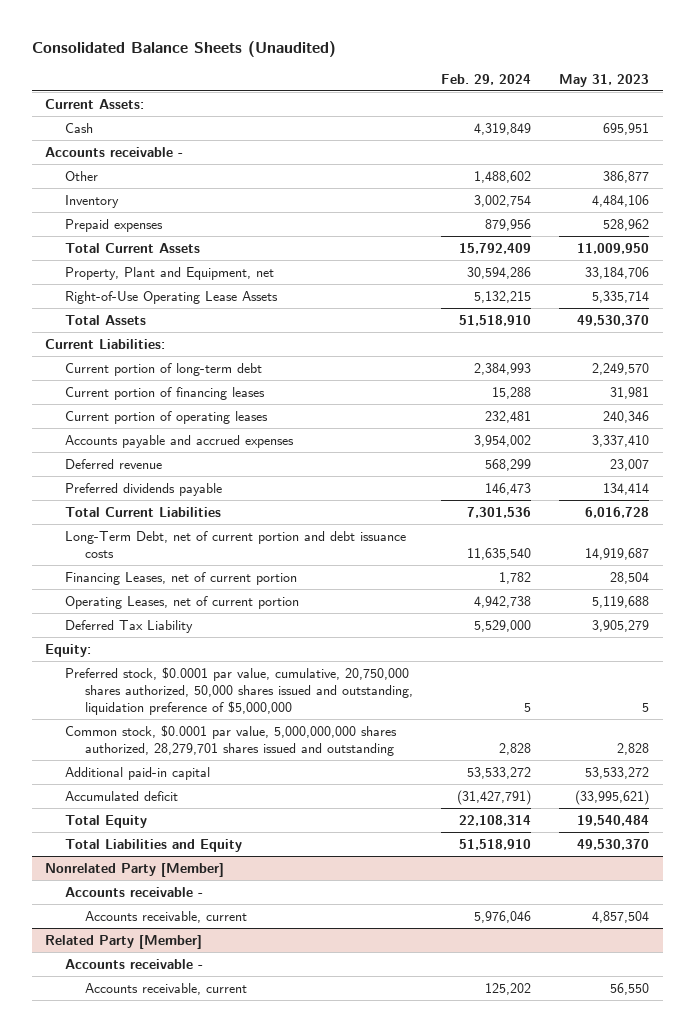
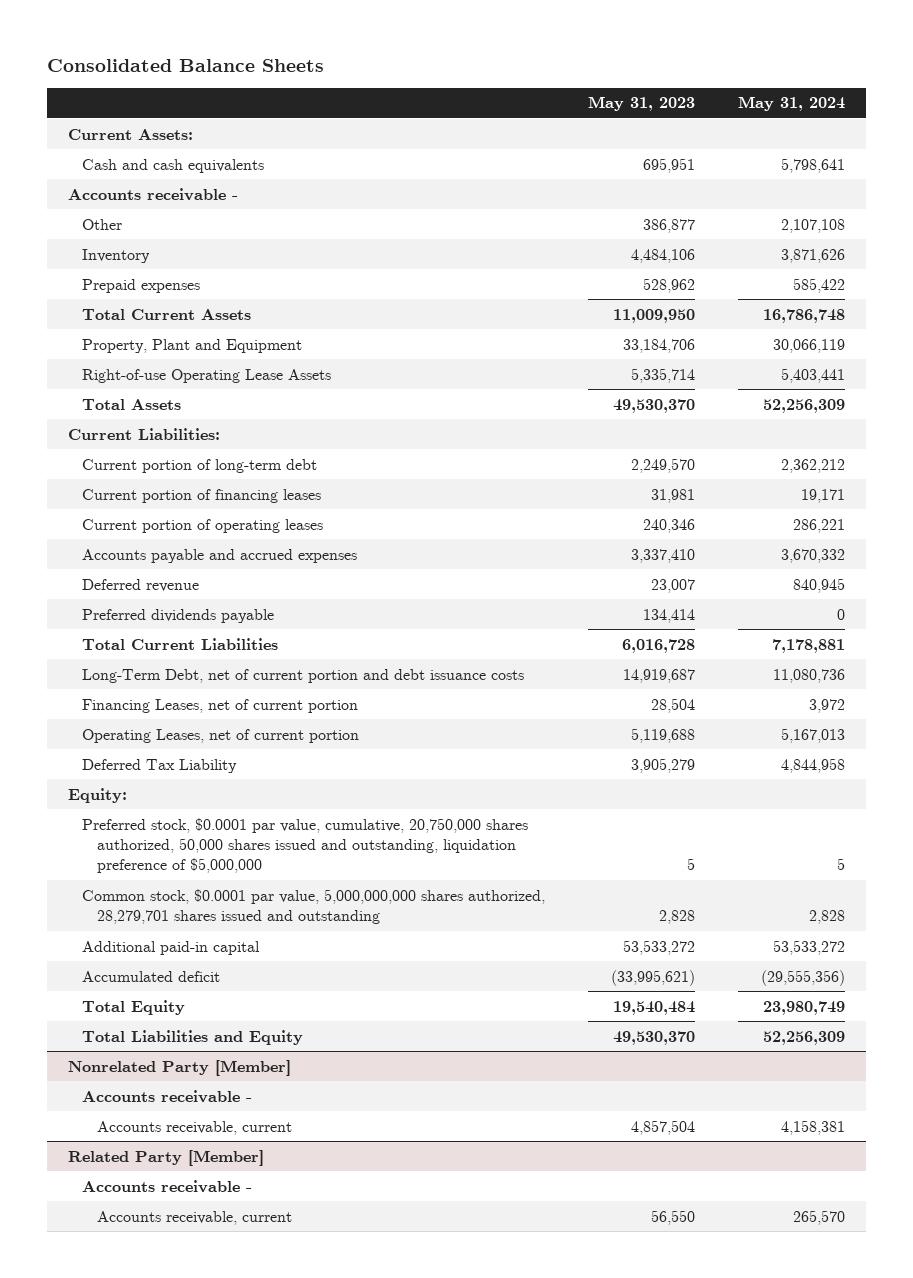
[31,40,336,57] Consolidated Balance Sheets (Unaudited) -> [46,58,324,72] Consolidated Balance Sheets
[441,73,532,85] Feb. 29, 2024 -> none
none -> [737,96,845,112] May 31, 2024
[65,122,94,133] Cash -> [82,158,265,173] Cash and cash equivalents
[65,266,275,280] Property, Plant and Equipment, net -> [82,338,303,353] Property, Plant and Equipment
[65,290,279,304] Right-of-Use Operating Lease Assets -> [82,368,332,383] Right-of-use Operating Lease Assets

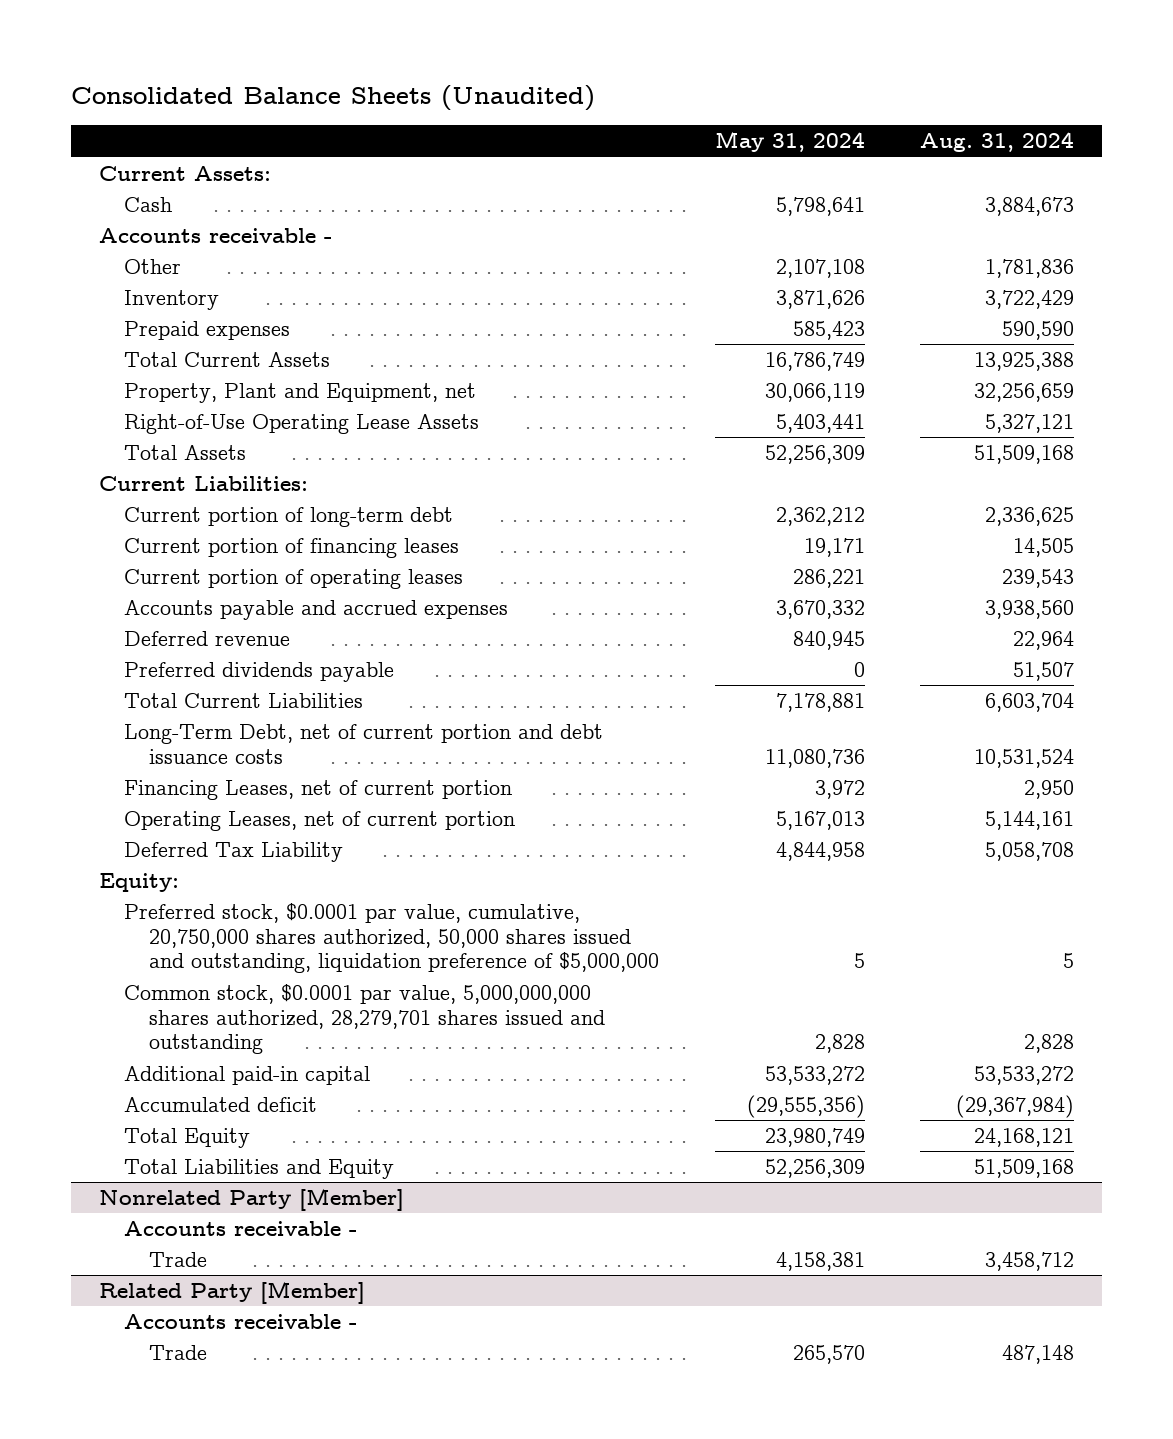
[46,58,324,72] Consolidated Balance Sheets -> [71,85,596,112] Consolidated Balance Sheets (Unaudited)
[588,96,696,112] May 31, 2023 -> none
none -> [920,132,1075,153] Aug. 31, 2024
[82,158,265,173] Cash and cash equivalents -> [124,196,173,212] Cash
[792,277,845,293] 585,422 -> [792,320,865,340] 585,423
[762,308,845,323] 16,786,748 -> [764,351,865,371] 16,786,749
[82,338,303,353] Property, Plant and Equipment -> [124,382,477,403] Property, Plant and Equipment, net
[82,368,332,383] Right-of-use Operating Lease Assets -> [124,413,480,434] Right-of-Use Operating Lease Assets
[96,1120,292,1135] Accounts receivable, current -> [149,1251,208,1267] Trade
[96,1210,292,1225] Accounts receivable, current -> [149,1344,208,1360] Trade

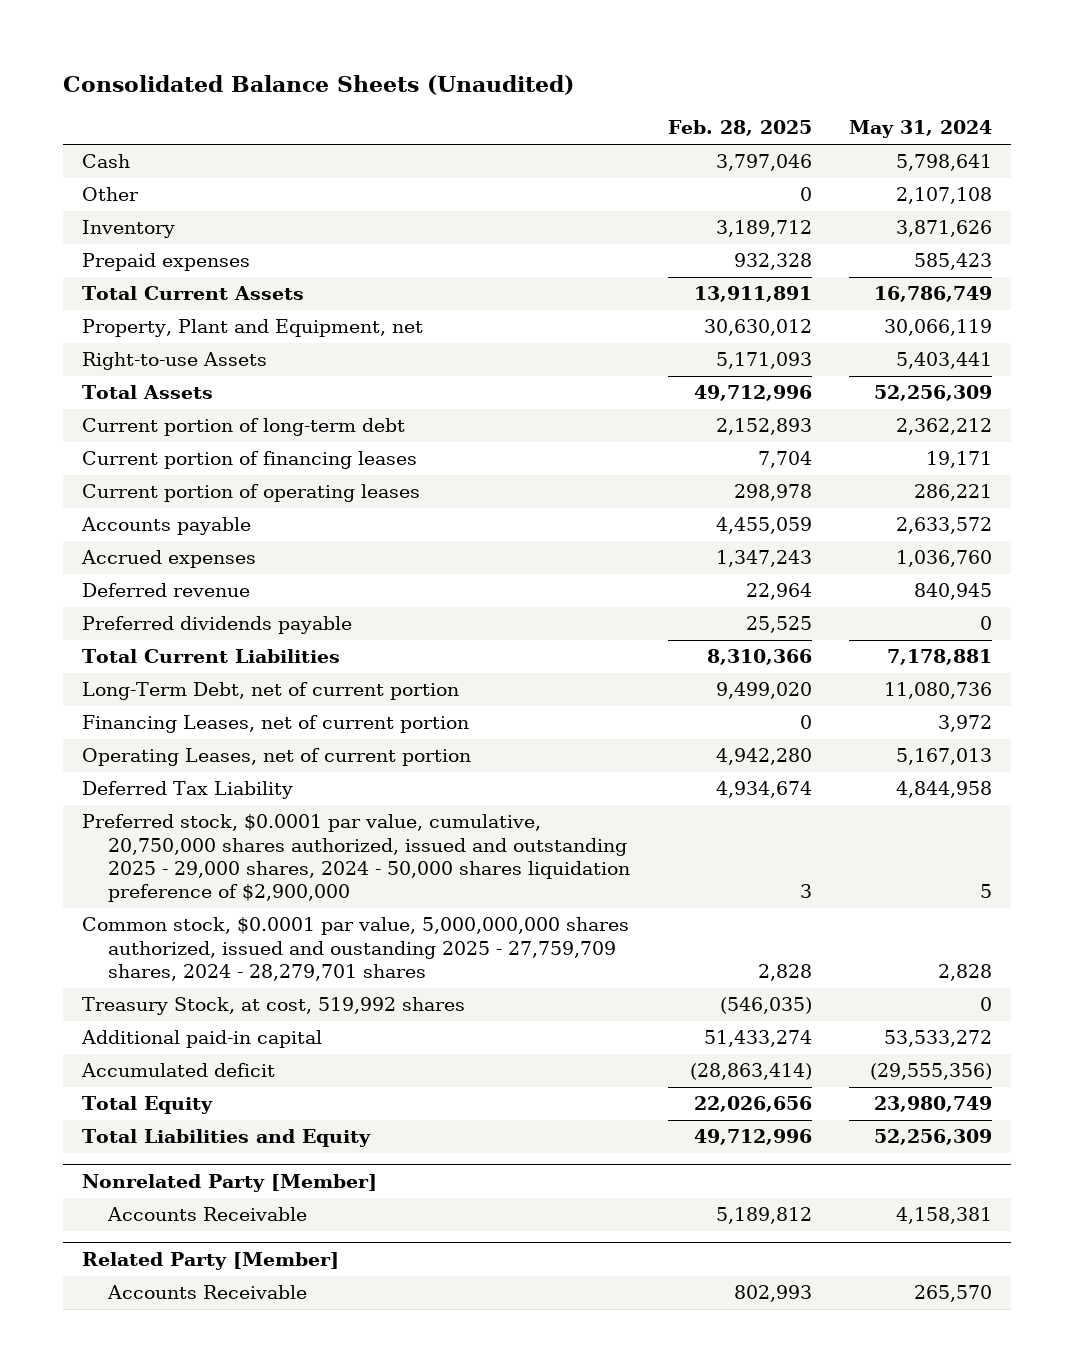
[920,132,1075,153] Aug. 31, 2024 -> none
none -> [667,120,812,137] Feb. 28, 2025
[98,165,271,181] Current Assets: -> none
[98,227,332,243] Accounts receivable - -> none
[124,413,480,434] Right-of-Use Operating Lease Assets -> [81,352,267,371] Right-to-use Assets
[98,475,308,491] Current Liabilities: -> none
[124,599,509,620] Accounts payable and accrued expenses -> none
none -> [80,517,251,536] Accounts payable
none -> [80,550,256,569] Accrued expenses
[124,723,604,764] Long-Term Debt, net of current portion and debt issuance costs -> [81,682,459,701] Long-Term Debt, net of current portion
[98,872,179,892] Equity: -> none
[124,902,660,974] Preferred stock, $0.0001 par value, cumulative, 20,750,000 shares authorized, 50,000 shares issued and outstanding, liquidation preference of $5,000,000 -> [81,814,631,903] Preferred stock, $0.0001 par value, cumulative, 20,750,000 shares authorized, issued and outstanding 2025 - 29,000 shares, 2024 - 50,000 shares liquidation preference of $2,900,000
[124,983,606,1055] Common stock, $0.0001 par value, 5,000,000,000 shares authorized, 28,279,701 shares issued and outstanding -> [81,917,629,981] Common stock, $0.0001 par value, 5,000,000,000 shares authorized, issued and oustanding 2025 - 27,759,709 shares, 2024 - 28,279,701 shares
none -> [81,997,465,1016] Treasury Stock, at cost, 519,992 shares
[124,1220,358,1236] Accounts receivable - -> none
[149,1251,208,1267] Trade -> [107,1207,308,1222] Accounts Receivable
[124,1313,358,1329] Accounts receivable - -> none
[149,1344,208,1360] Trade -> [107,1285,308,1300] Accounts Receivable

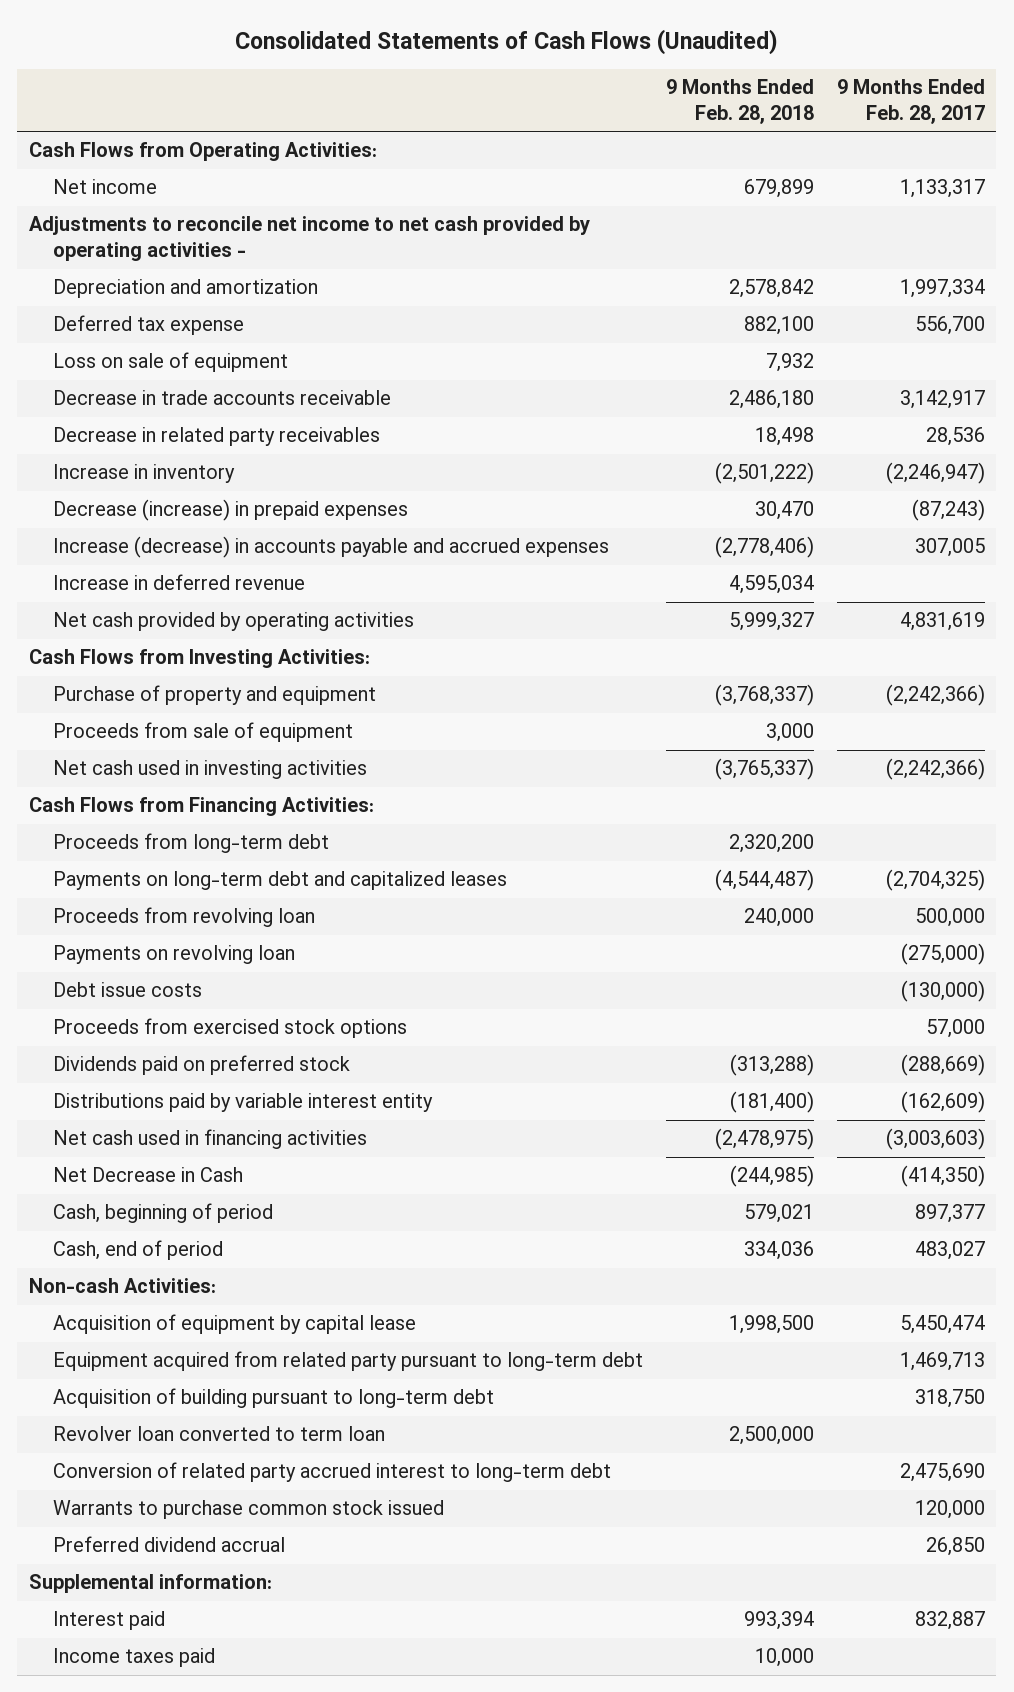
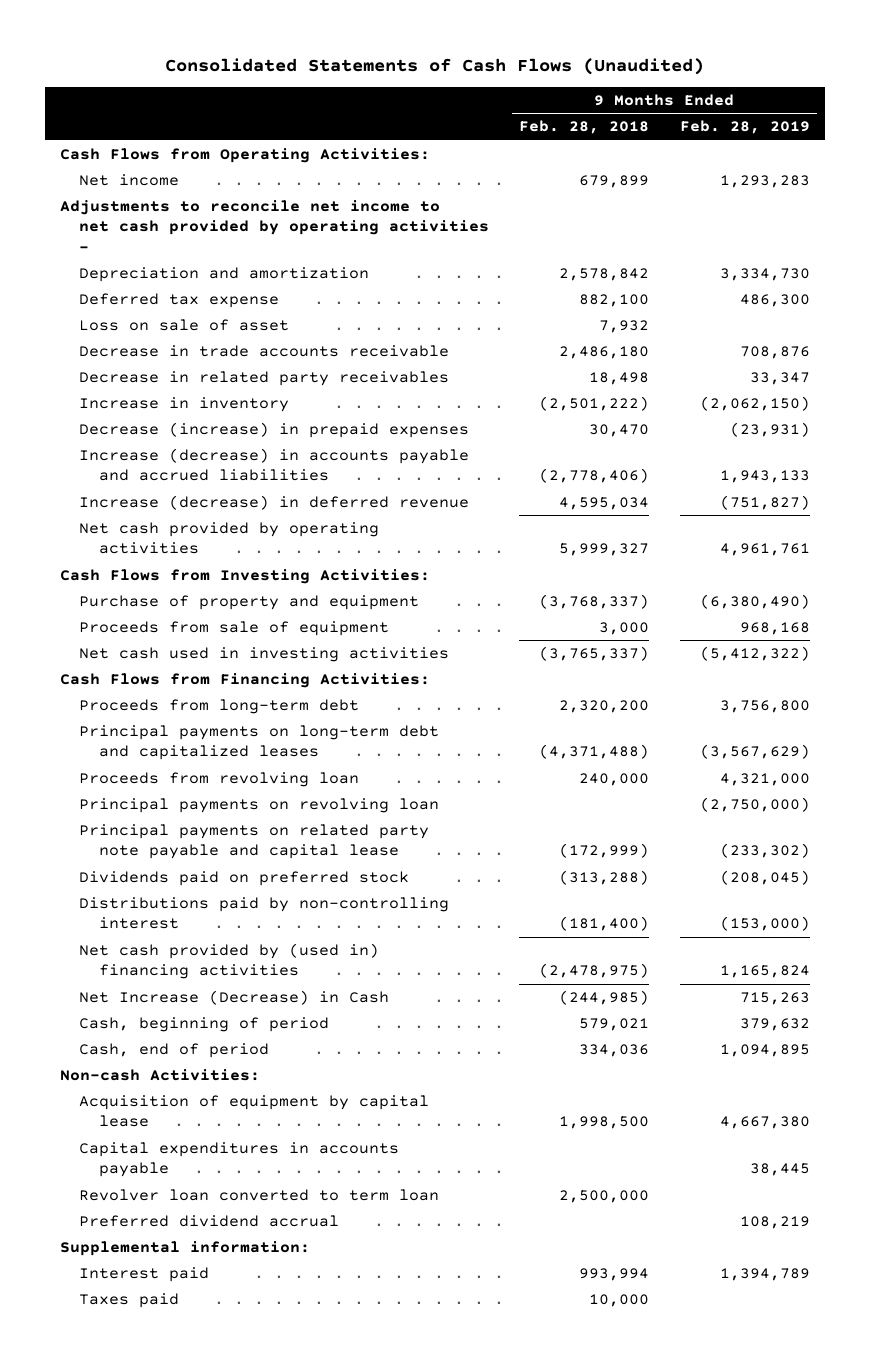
[836,79,985,125] 9 Months Ended Feb. 28, 2017 -> none
none -> [679,120,810,135] Feb. 28, 2019
[53,352,289,373] Loss on sale of equipment -> [79,319,290,332] Loss on sale of asset
[53,536,610,559] Increase (decrease) in accounts payable and accrued expenses -> [79,448,470,482] Increase (decrease) in accounts payable and accrued liabilities
[53,574,306,591] Increase in deferred revenue -> [79,495,470,511] Increase (decrease) in deferred revenue
[53,871,508,891] Payments on long-term debt and capitalized leases -> [79,725,440,761] Principal payments on long-term debt and capitalized leases
[715,869,815,892] (4,544,487) -> [539,744,650,760] (4,371,488)
[53,982,203,998] Debt issue costs -> none
[53,1018,408,1039] Proceeds from exercised stock options -> none
[53,945,296,965] Payments on revolving loan -> [79,798,440,814] Principal payments on revolving loan
none -> [79,824,430,860] Principal payments on related party note payable and capital lease
[53,1093,434,1113] Distributions paid by variable interest entity -> [79,897,450,930] Distributions paid by non-controlling interest
[53,1129,368,1150] Net cash used in financing activities -> [79,943,380,980] Net cash provided by (used in) financing activities
[53,1167,244,1183] Net Decrease in Cash -> [79,990,390,1006] Net Increase (Decrease) in Cash
[53,1351,644,1372] Equipment acquired from related party pursuant to long-term debt -> none
[53,1388,495,1409] Acquisition of building pursuant to long-term debt -> none
none -> [79,1142,400,1178] Capital expenditures in accounts payable
[53,1462,612,1483] Conversion of related party accrued interest to long-term debt -> none
[53,1500,445,1520] Warrants to purchase common stock issued -> none
[744,1611,815,1631] 993,394 -> [579,1268,650,1282] 993,994
[53,1648,216,1668] Income taxes paid -> [79,1293,180,1309] Taxes paid

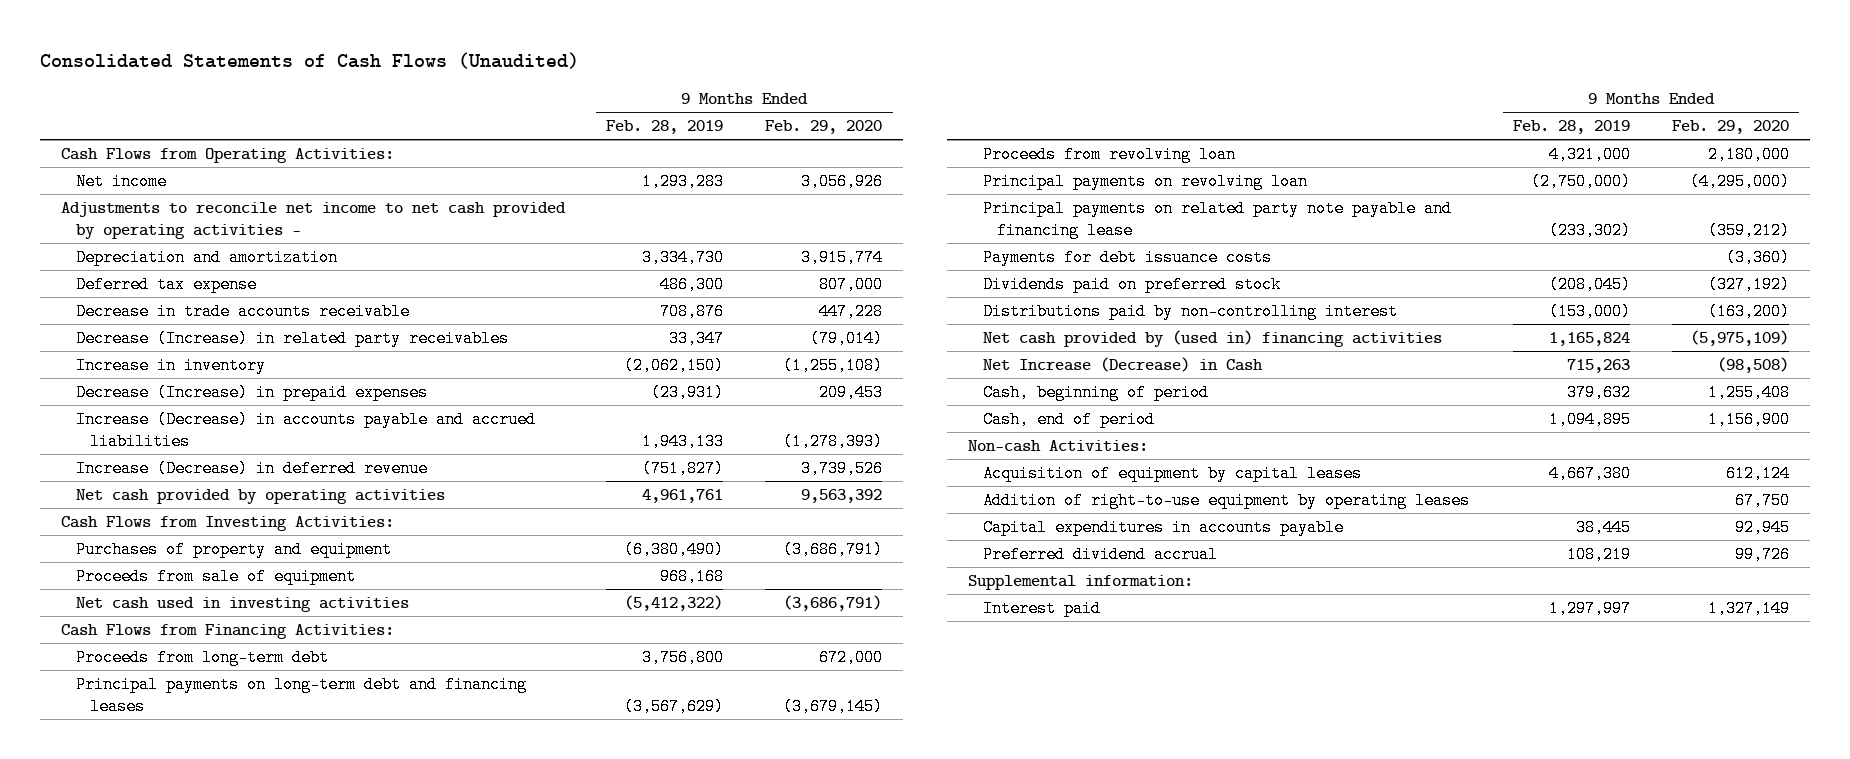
[519,120,650,135] Feb. 28, 2018 -> none
none -> [765,120,883,135] Feb. 29, 2020
[79,319,290,332] Loss on sale of asset -> none
[79,371,450,387] Decrease in related party receivables -> [75,329,509,347] Decrease (Increase) in related party receivables
[79,422,470,439] Decrease (increase) in prepaid expenses -> [75,383,428,401] Decrease (Increase) in prepaid expenses
[79,448,470,482] Increase (decrease) in accounts payable and accrued liabilities -> [75,410,536,450] Increase (Decrease) in accounts payable and accrued liabilities
[79,495,470,511] Increase (decrease) in deferred revenue -> [75,459,428,477] Increase (Decrease) in deferred revenue
[79,595,420,611] Purchase of property and equipment -> [75,540,392,558] Purchases of property and equipment
[79,725,440,761] Principal payments on long-term debt and capitalized leases -> [75,675,527,715] Principal payments on long-term debt and financing leases
[79,824,430,860] Principal payments on related party note payable and capital lease -> [982,199,1452,239] Principal payments on related party note payable and financing lease
none -> [982,248,1272,266] Payments for debt issuance costs
[79,1095,430,1128] Acquisition of equipment by capital lease -> [982,464,1362,482] Acquisition of equipment by capital leases
none -> [982,491,1470,509] Addition of right-to-use equipment by operating leases
[79,1189,440,1202] Revolver loan converted to term loan -> none
[79,1293,180,1309] Taxes paid -> none
[719,1268,810,1282] 1,394,789 -> [1549,599,1632,617] 1,297,997

